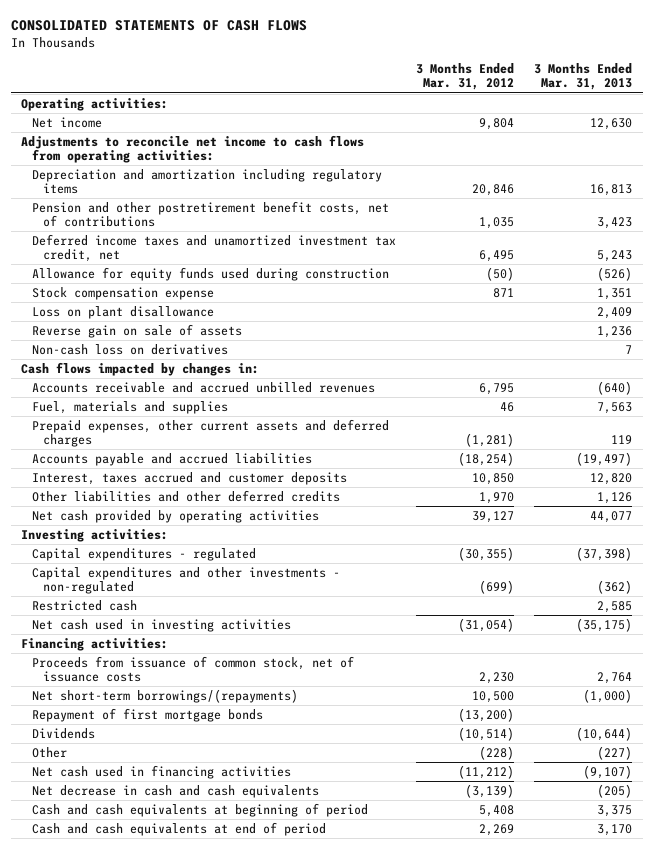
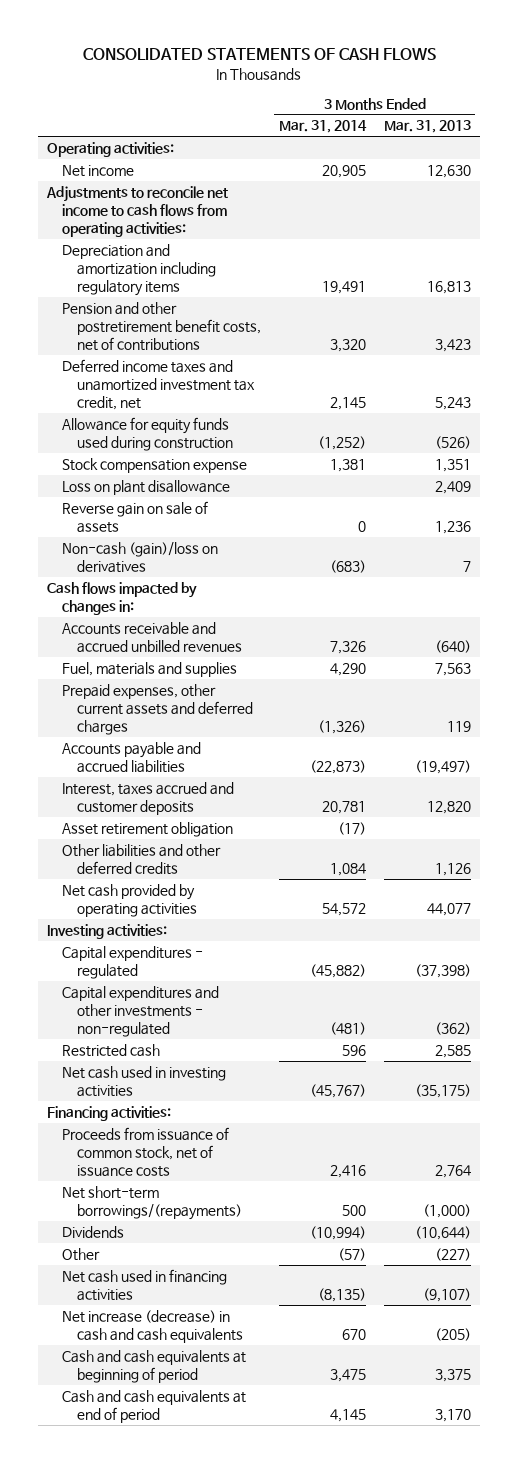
[416,62,515,91] 3 Months Ended Mar. 31, 2012 -> none
none -> [278,120,367,134] Mar. 31, 2014
[32,343,229,355] Non-cash loss on derivatives -> [62,541,219,573] Non-cash (gain)/loss on derivatives
none -> [62,821,234,837] Asset retirement obligation
[32,707,264,722] Repayment of first mortgage bonds -> none
[32,784,320,798] Net decrease in cash and cash equivalents -> [62,1309,243,1343] Net increase (decrease) in cash and cash equivalents

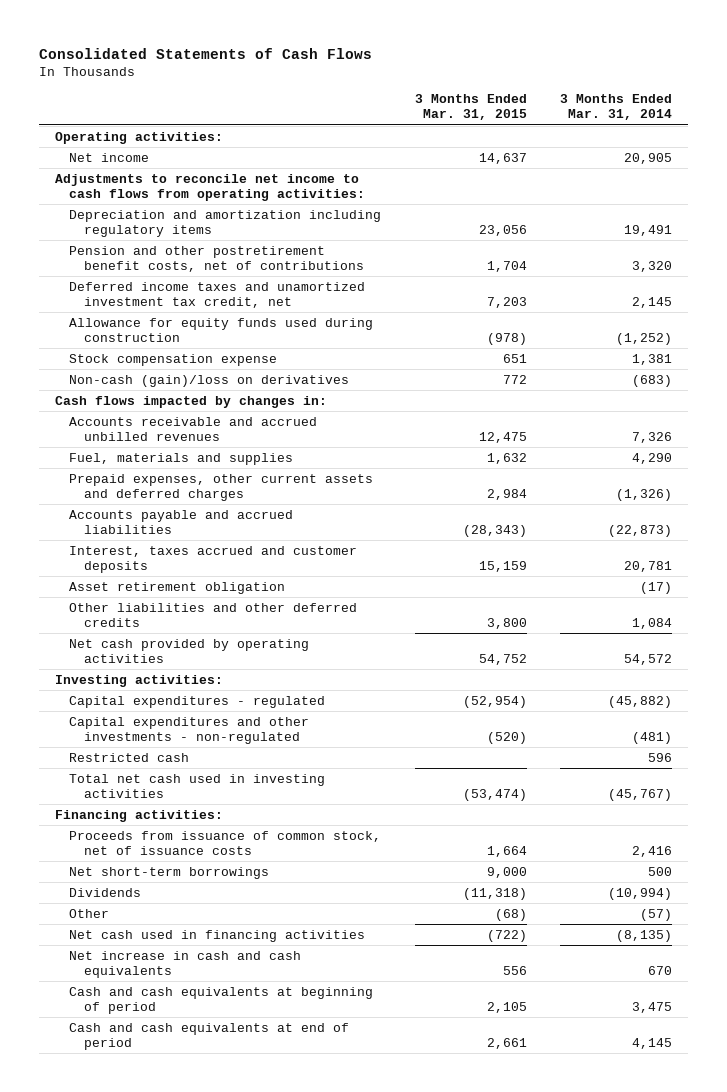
[82,48,436,61] CONSOLIDATED STATEMENTS OF CASH FLOWS -> [38,47,372,59] Consolidated Statements of Cash Flows
[383,120,471,134] Mar. 31, 2013 -> none
none -> [414,94,527,121] 3 Months Ended Mar. 31, 2015
[62,479,231,495] Loss on plant disallowance -> none
[62,500,209,533] Reverse gain on sale of assets -> none
[62,1065,227,1097] Net cash used in investing activities -> [69,773,326,798] Total net cash used in investing activities
[62,1185,242,1220] Net short-term borrowings/(repayments) -> [69,866,270,879] Net short-term borrowings
[62,1309,243,1343] Net increase (decrease) in cash and cash equivalents -> [69,950,302,978] Net increase in cash and cash equivalents

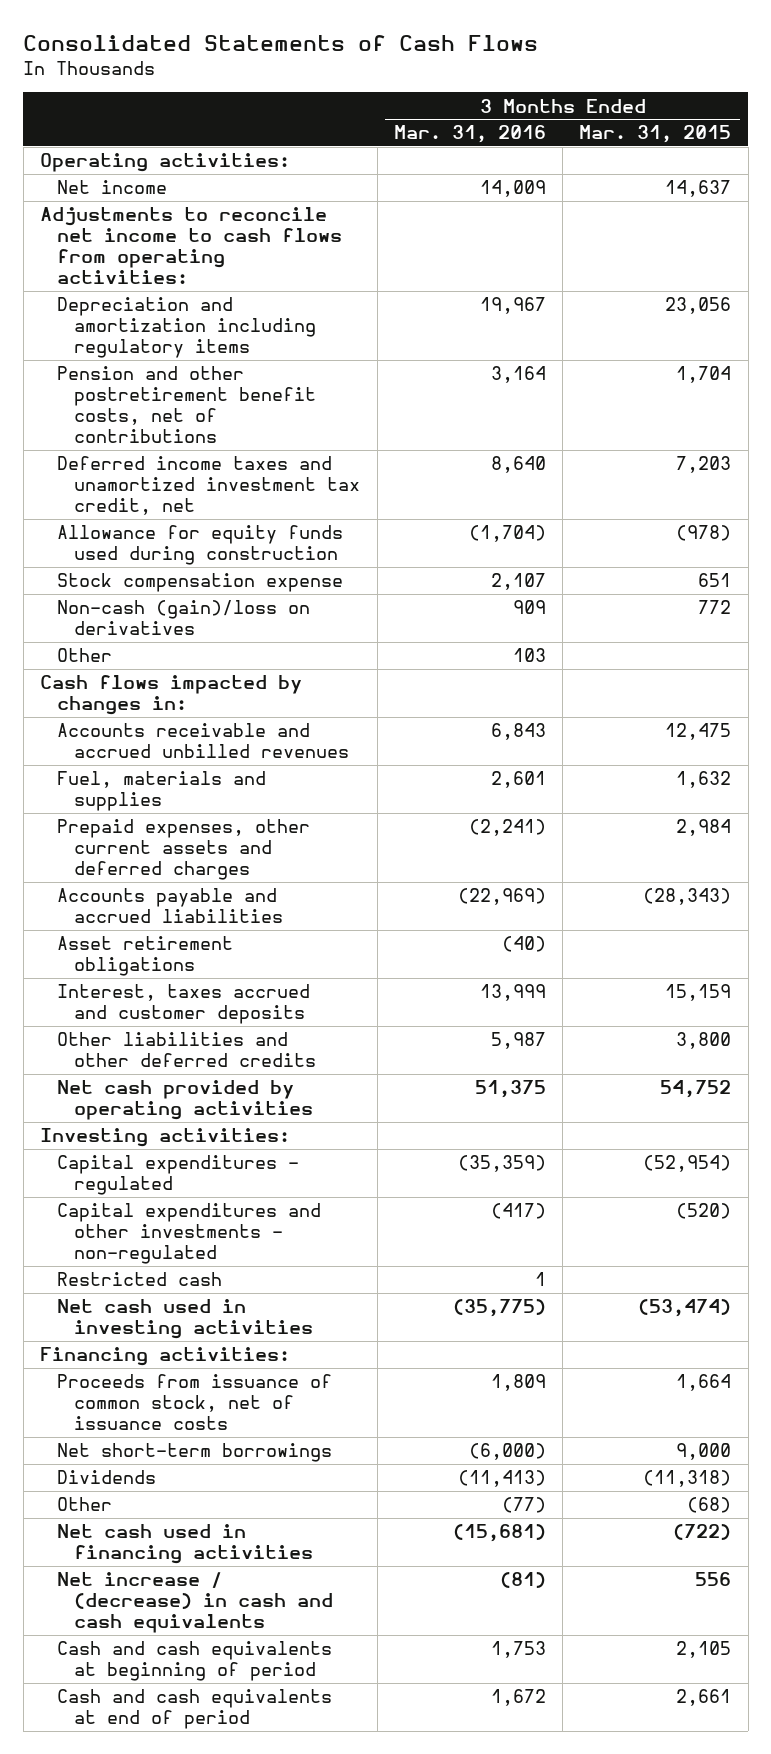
[559,94,672,121] 3 Months Ended Mar. 31, 2014 -> none
none -> [393,125,546,144] Mar. 31, 2016
none -> [57,648,113,663] Other
none -> [57,936,234,977] Asset retirement obligations
[69,581,286,594] Asset retirement obligation -> none
[69,773,326,798] Total net cash used in investing activities -> [57,1299,314,1340] Net cash used in investing activities
[69,950,302,978] Net increase in cash and cash equivalents -> [57,1572,334,1634] Net increase / (decrease) in cash and cash equivalents

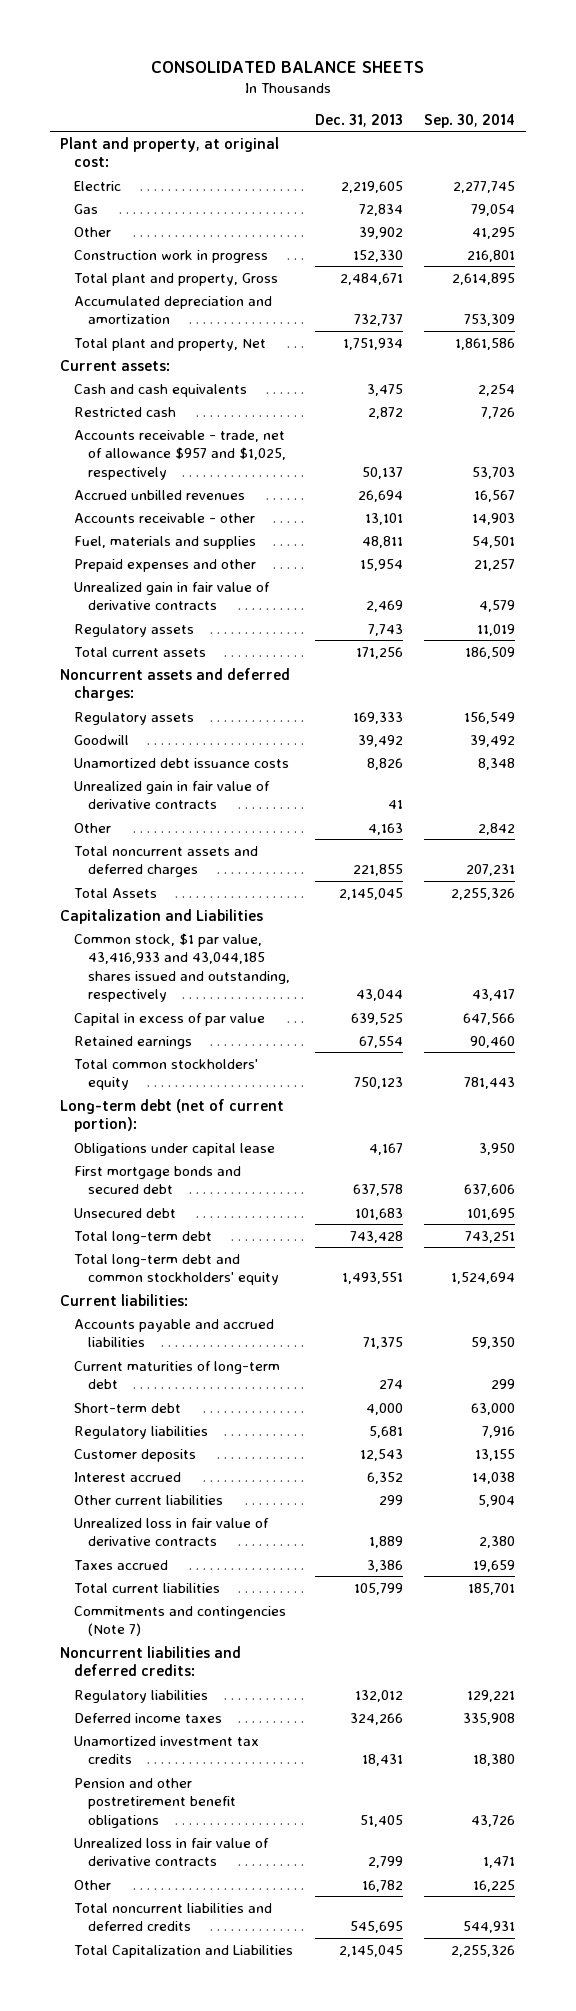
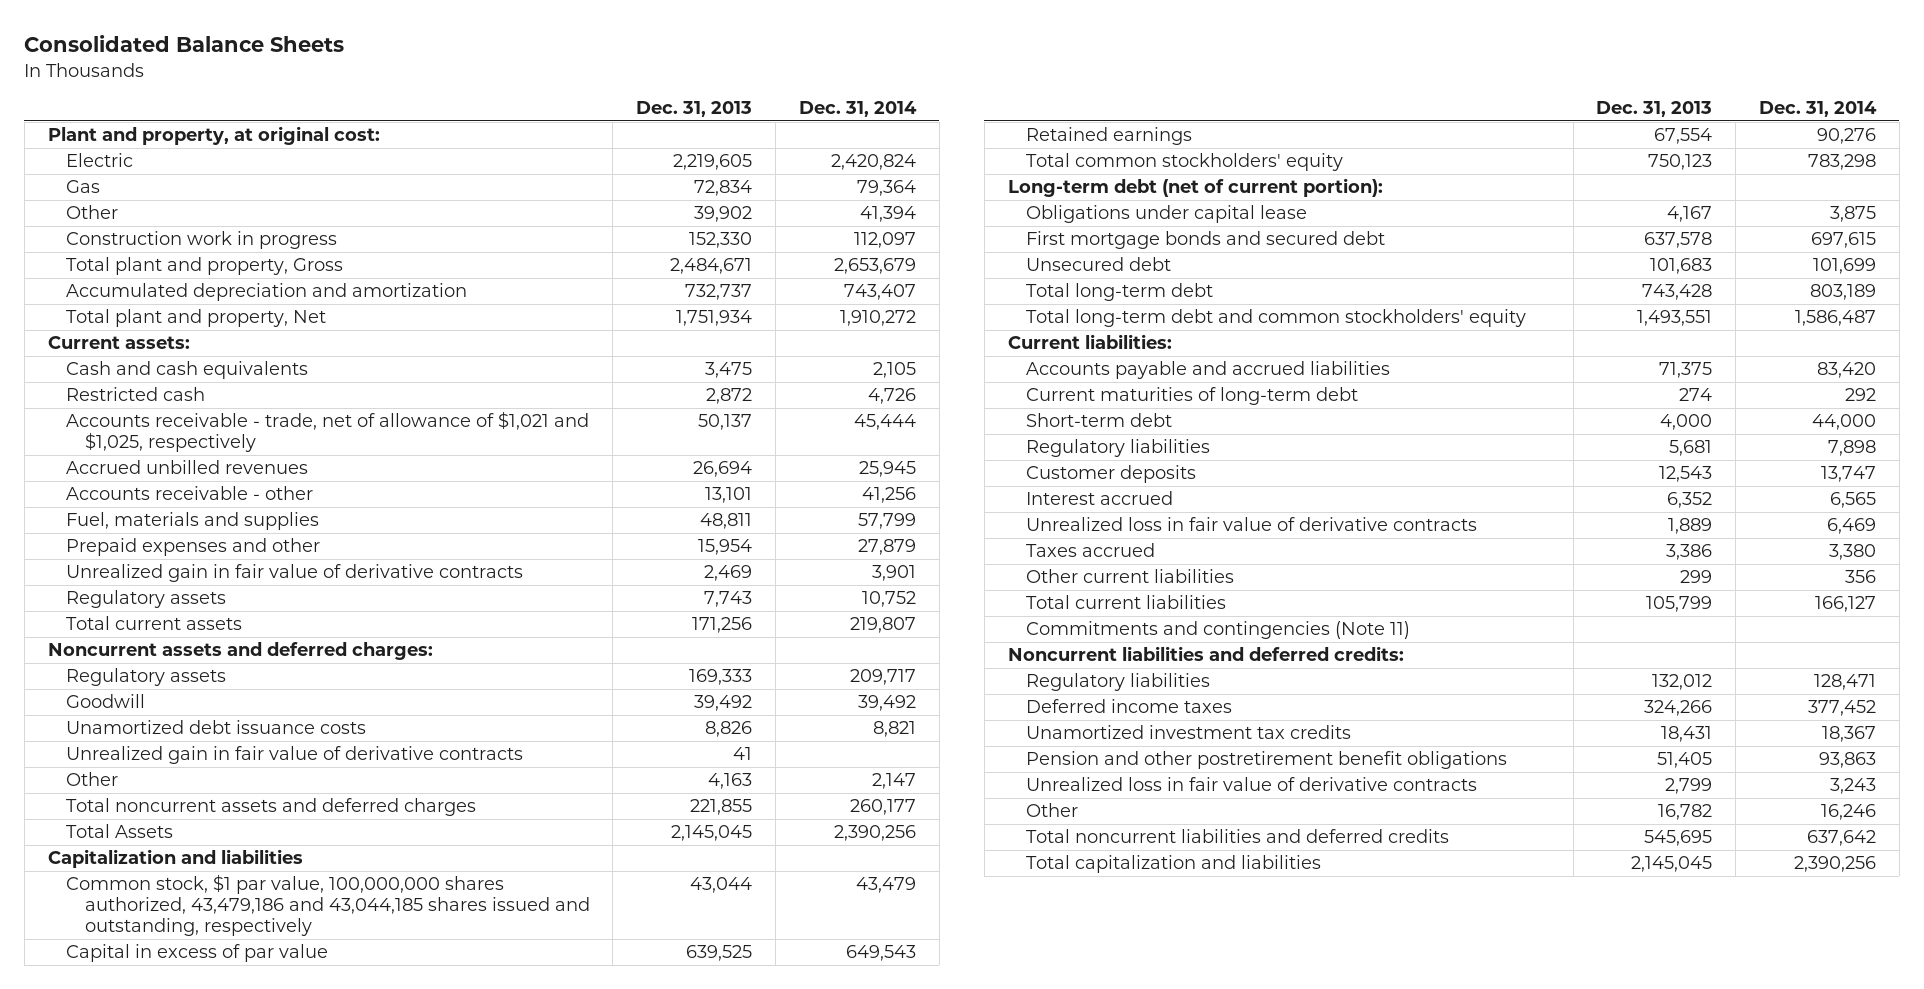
[150,60,424,73] CONSOLIDATED BALANCE SHEETS -> [24,35,345,53] Consolidated Balance Sheets
[424,113,516,128] Sep. 30, 2014 -> none
none -> [798,101,917,118] Dec. 31, 2014
[74,429,287,480] Accounts receivable - trade, net of allowance $957 and $1,025, respectively -> [66,411,590,453] Accounts receivable - trade, net of allowance of $1,021 and $1,025, respectively
[60,908,264,924] Capitalization and Liabilities -> [47,849,303,869] Capitalization and liabilities
[74,932,291,1003] Common stock, $1 par value, 43,416,933 and 43,044,185 shares issued and outstanding, respectively -> [66,874,590,937] Common stock, $1 par value, 100,000,000 shares authorized, 43,479,186 and 43,044,185 shares issued and outstanding, respectively
[74,1494,224,1505] Other current liabilities -> [1026,569,1235,584] Other current liabilities
[74,1605,287,1637] Commitments and contingencies (Note 7) -> [1026,621,1411,640] Commitments and contingencies (Note 11)
[74,1944,294,1958] Total Capitalization and Liabilities -> [1026,855,1322,874] Total capitalization and liabilities

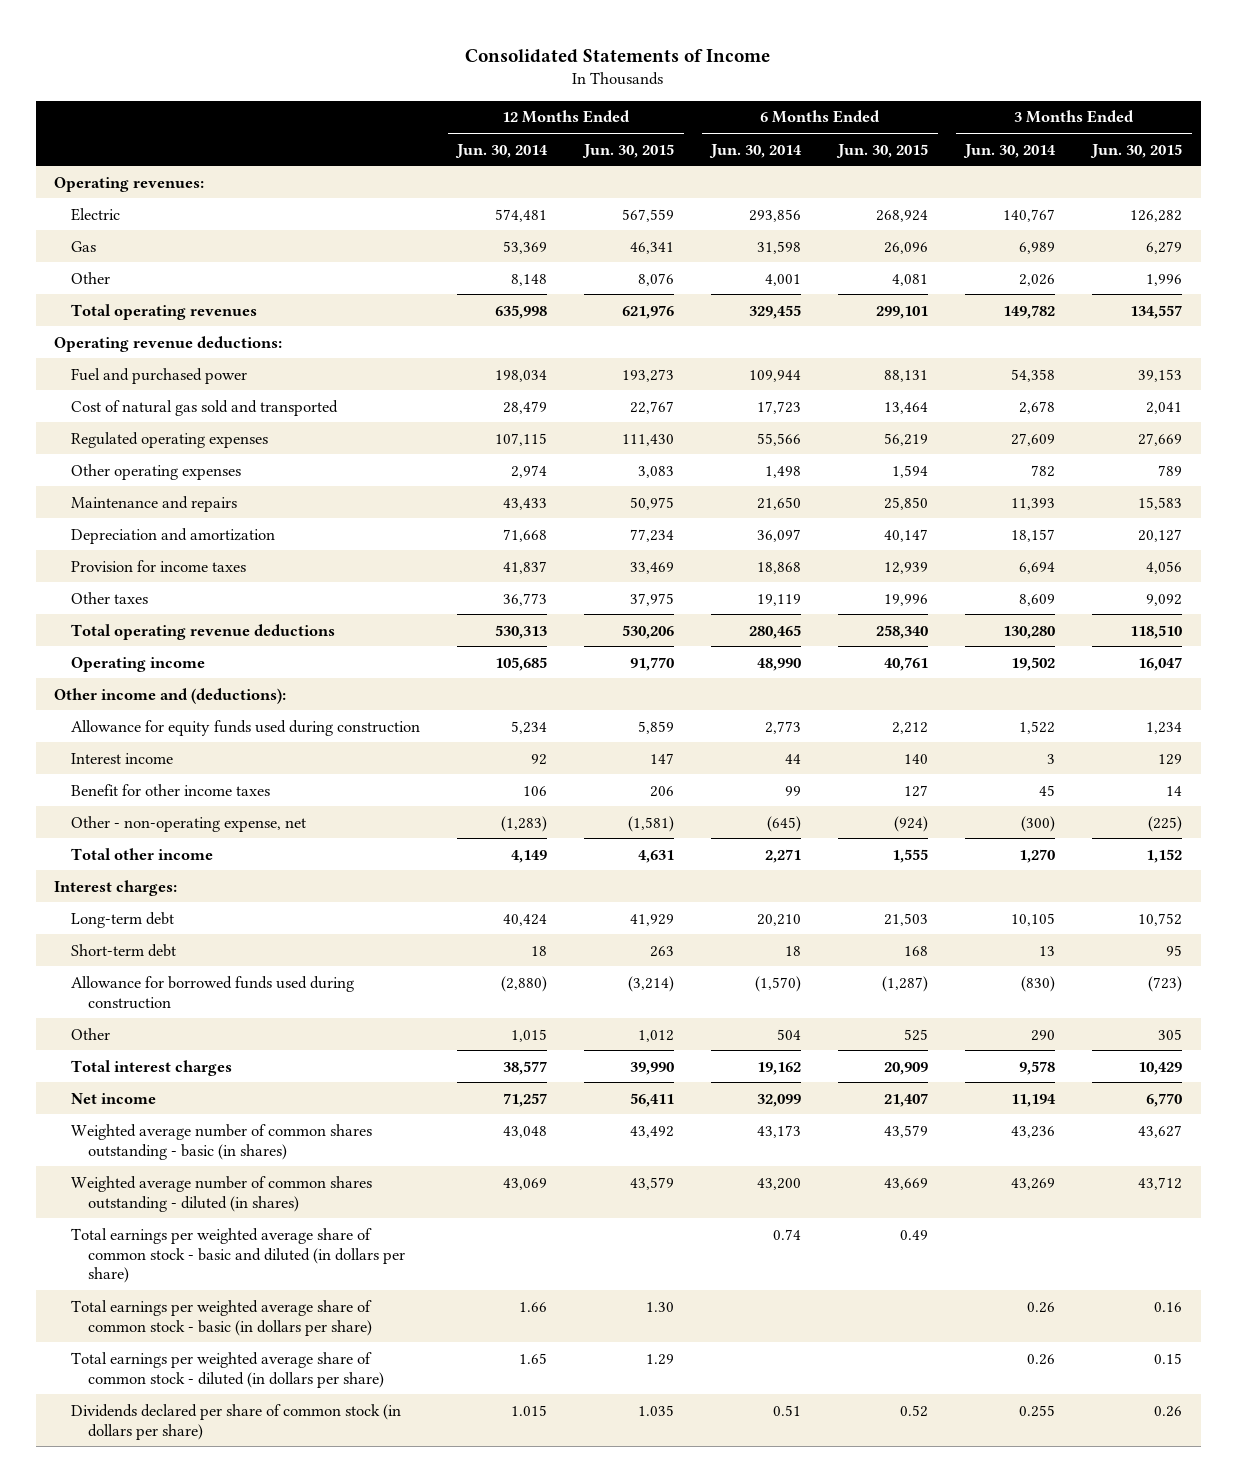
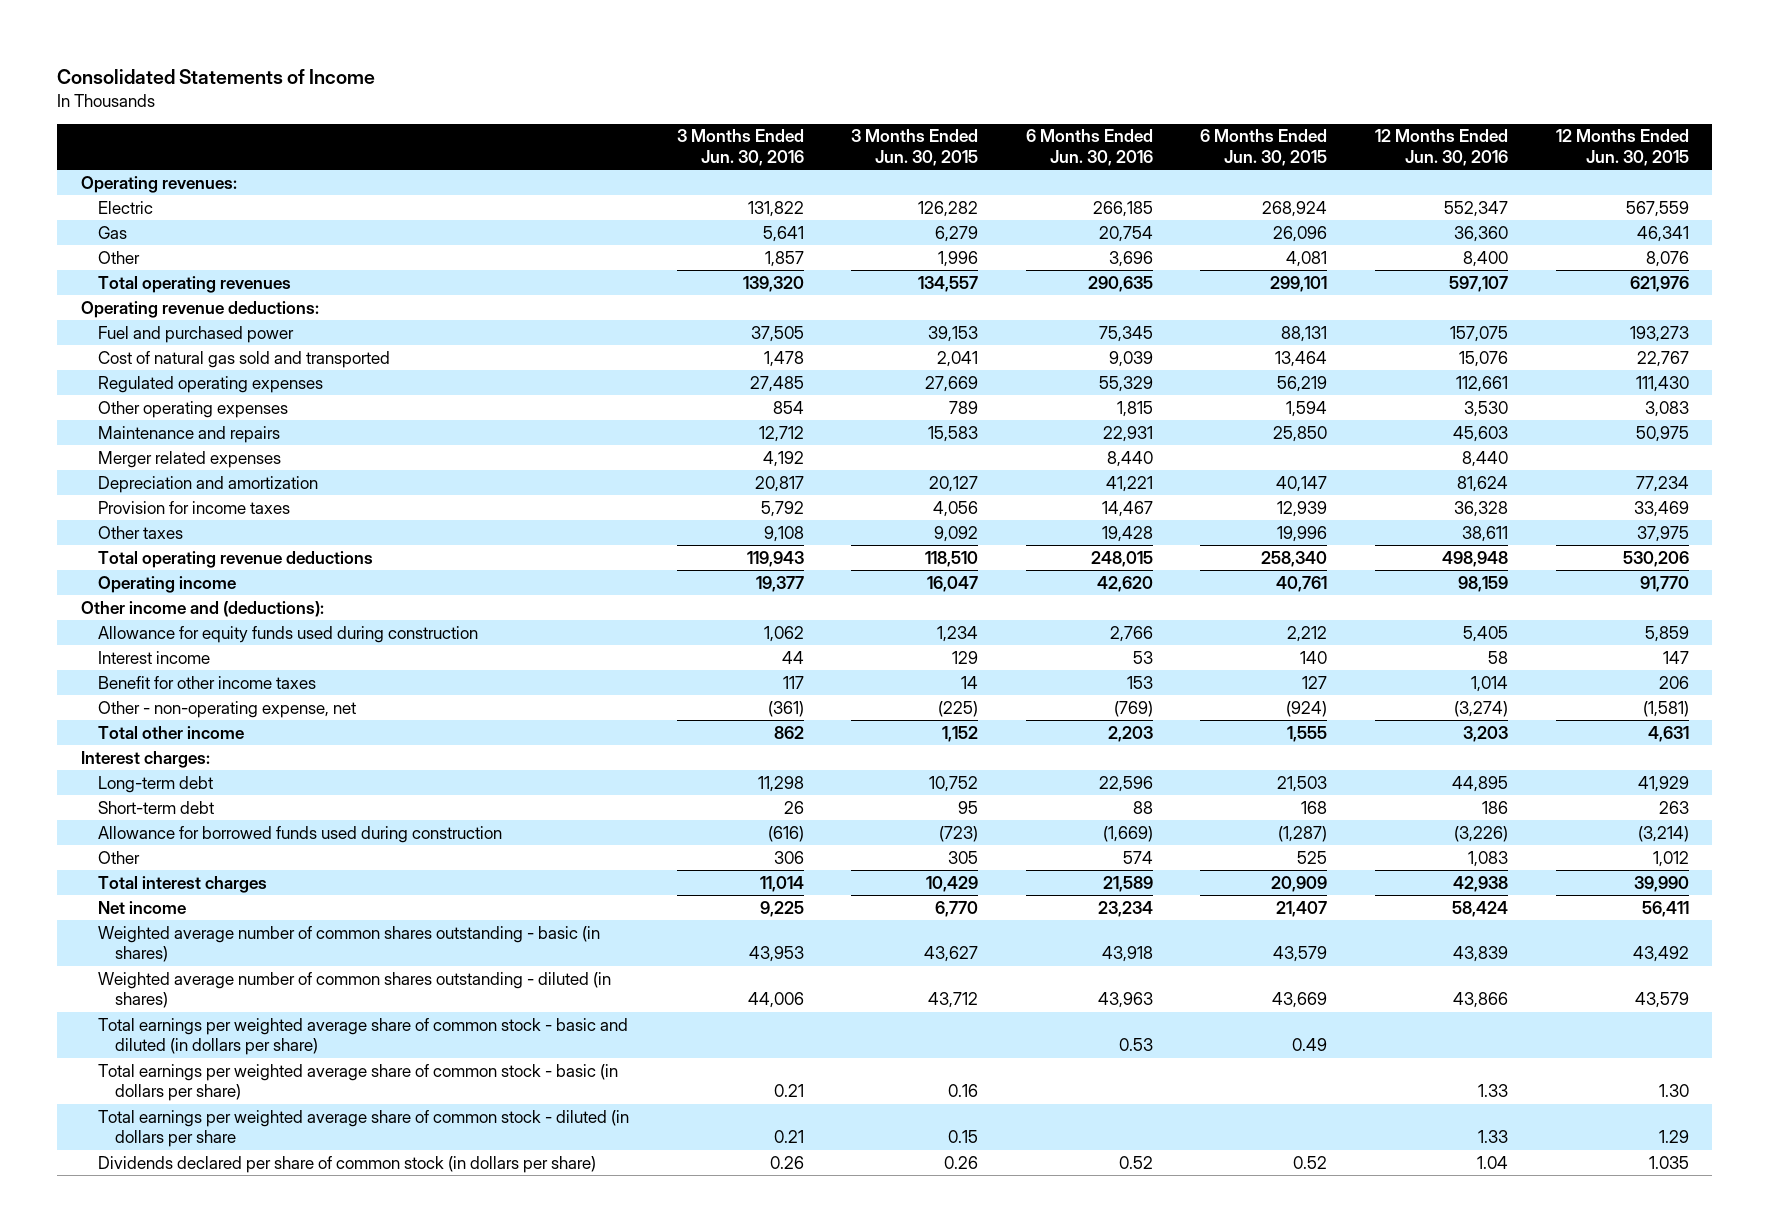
[455,143,549,158] Jun. 30, 2014 -> none
[709,143,803,158] Jun. 30, 2014 -> none
[963,143,1057,158] Jun. 30, 2014 -> none
none -> [676,129,804,166] 3 Months Ended Jun. 30, 2016
none -> [1025,129,1153,166] 6 Months Ended Jun. 30, 2016
none -> [1375,129,1509,166] 12 Months Ended Jun. 30, 2016
none -> [97,450,281,468] Merger related expenses
[71,1351,385,1388] Total earnings per weighted average share of common stock - diluted (in dollars per share) -> [97,1109,629,1148] Total earnings per weighted average share of common stock - diluted (in dollars per share

